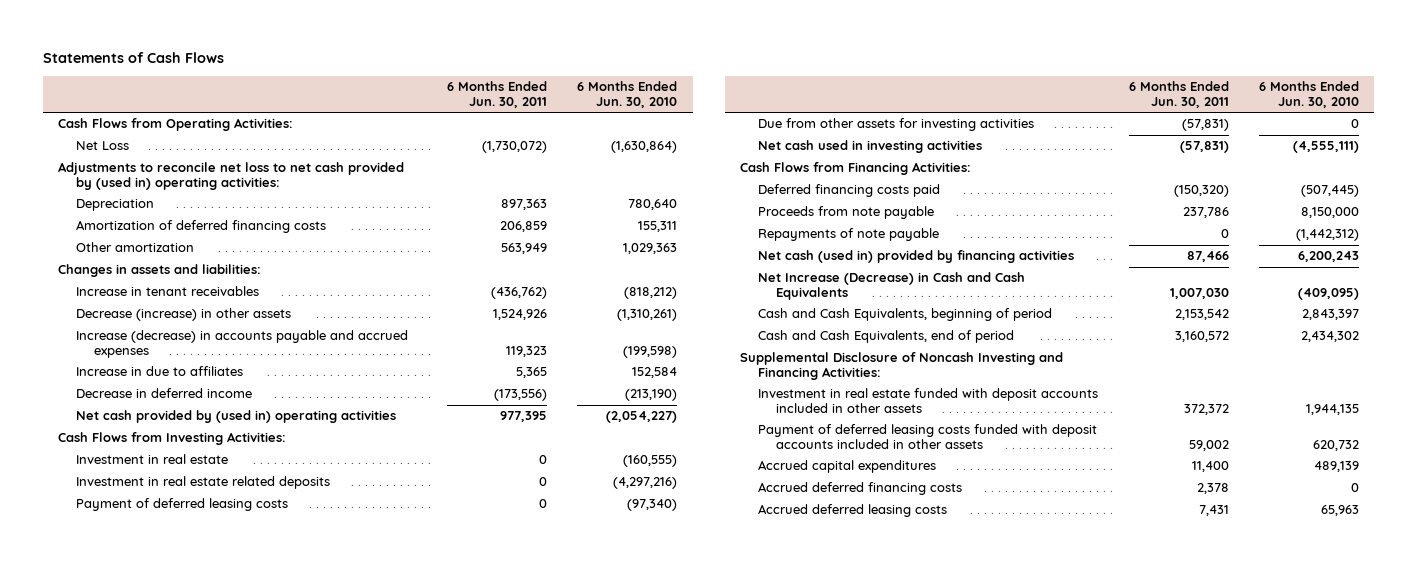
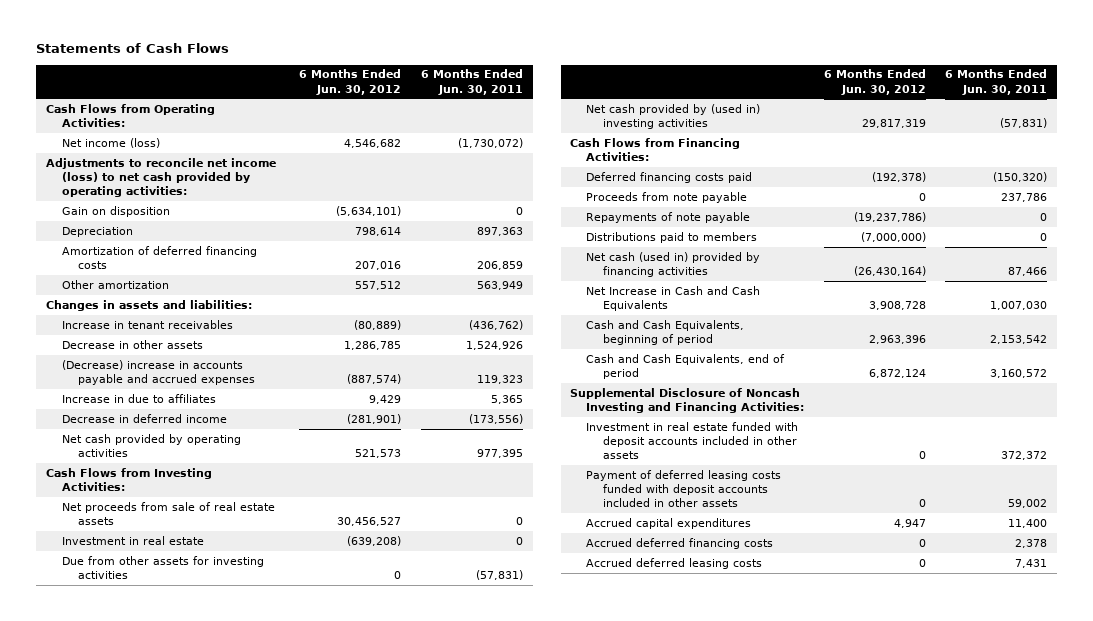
[577,80,678,108] 6 Months Ended Jun. 30, 2010 -> none
none -> [299,69,402,95] 6 Months Ended Jun. 30, 2012
[76,141,130,151] Net Loss -> [61,137,160,148] Net income (loss)
[58,162,405,191] Adjustments to reconcile net loss to net cash provided by (used in) operating activities: -> [45,157,276,197] Adjustments to reconcile net income (loss) to net cash provided by operating activities:
none -> [61,205,170,217] Gain on disposition
[76,308,292,322] Decrease (increase) in other assets -> [61,339,203,349] Decrease in other assets
[76,330,409,359] Increase (decrease) in accounts payable and accrued expenses -> [61,359,256,385] (Decrease) increase in accounts payable and accrued expenses
[76,410,397,424] Net cash provided by (used in) operating activities -> [61,433,241,457] Net cash provided by operating activities
none -> [61,501,275,525] Net proceeds from sale of real estate assets
[76,476,331,490] Investment in real estate related deposits -> none
[76,498,289,512] Payment of deferred leasing costs -> none
[757,140,982,154] Net cash used in investing activities -> [586,103,761,129] Net cash provided by (used in) investing activities
none -> [586,231,758,243] Distributions paid to members
[757,272,1025,301] Net Increase (Decrease) in Cash and Cash Equivalents -> [586,285,761,311] Net Increase in Cash and Cash Equivalents

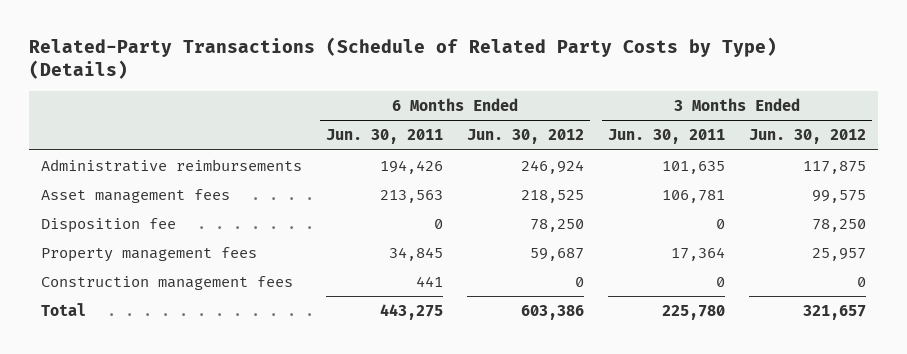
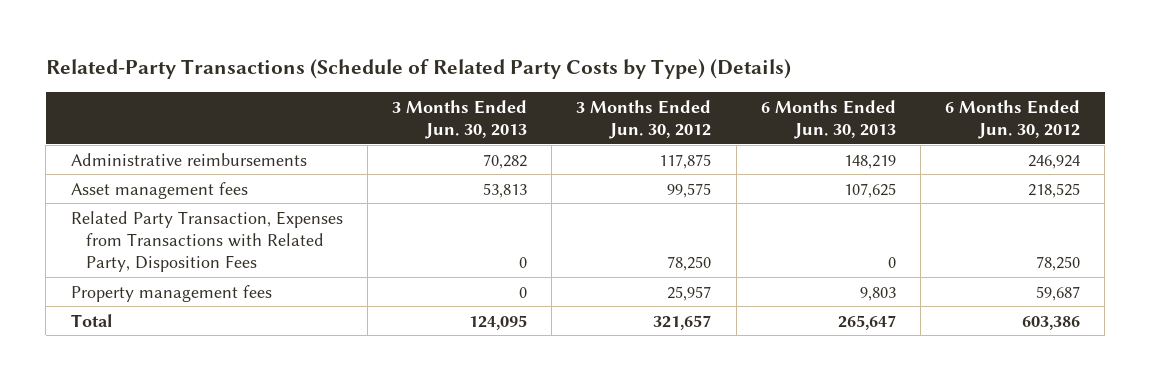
[326,129,444,145] Jun. 30, 2011 -> none
[608,129,726,145] Jun. 30, 2011 -> none
none -> [392,99,528,140] 3 Months Ended Jun. 30, 2013
none -> [760,99,896,140] 6 Months Ended Jun. 30, 2013
[41,217,177,233] Disposition fee -> [70,210,343,273] Related Party Transaction, Expenses from Transactions with Related Party, Disposition Fees
[41,275,294,290] Construction management fees -> none

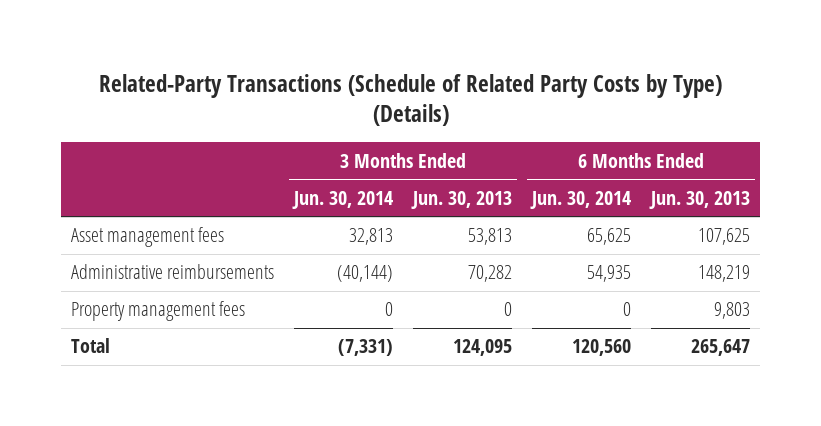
[576,99,712,140] 3 Months Ended Jun. 30, 2012 -> none
[945,99,1081,140] 6 Months Ended Jun. 30, 2012 -> none
none -> [292,190,394,209] Jun. 30, 2014
none -> [530,190,632,209] Jun. 30, 2014
[70,210,343,273] Related Party Transaction, Expenses from Transactions with Related Party, Disposition Fees -> none
[70,152,307,166] Administrative reimbursements -> [71,264,275,280] Administrative reimbursements

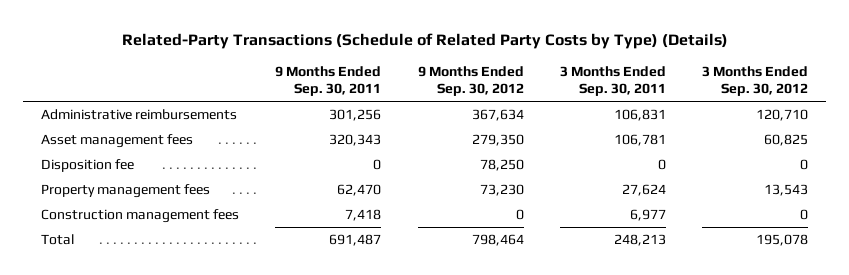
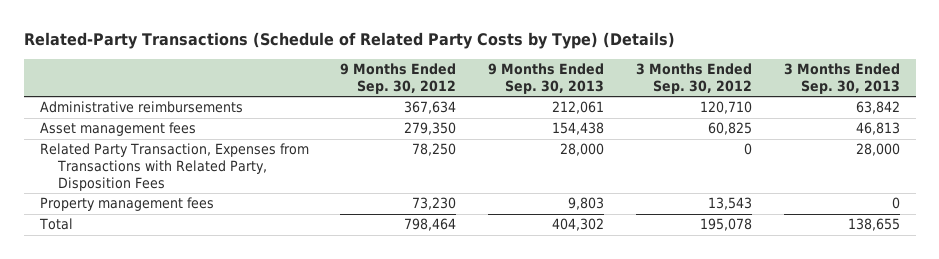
[275,66,382,97] 9 Months Ended Sep. 30, 2011 -> none
[559,66,666,97] 3 Months Ended Sep. 30, 2011 -> none
none -> [488,63,605,95] 9 Months Ended Sep. 30, 2013
none -> [783,63,900,95] 3 Months Ended Sep. 30, 2013
[41,159,135,173] Disposition fee -> [39,143,309,191] Related Party Transaction, Expenses from Transactions with Related Party, Disposition Fees
[41,209,240,224] Construction management fees -> none

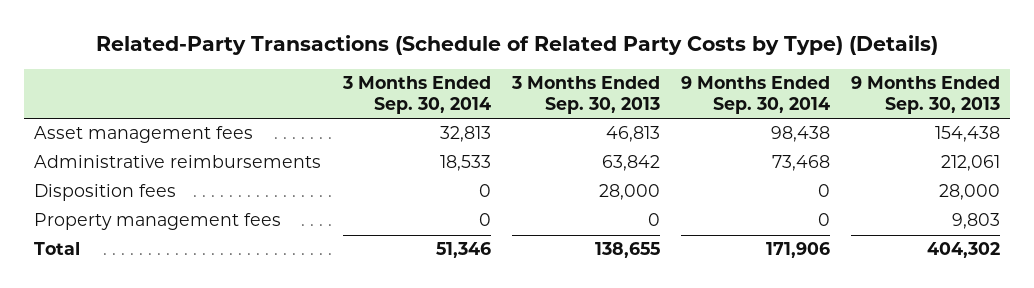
[340,63,457,95] 9 Months Ended Sep. 30, 2012 -> none
[636,63,753,95] 3 Months Ended Sep. 30, 2012 -> none
none -> [341,76,491,115] 3 Months Ended Sep. 30, 2014
none -> [680,76,830,115] 9 Months Ended Sep. 30, 2014
[39,101,243,114] Administrative reimbursements -> [34,155,322,169] Administrative reimbursements
[39,143,309,191] Related Party Transaction, Expenses from Transactions with Related Party, Disposition Fees -> [34,184,177,202] Disposition fees

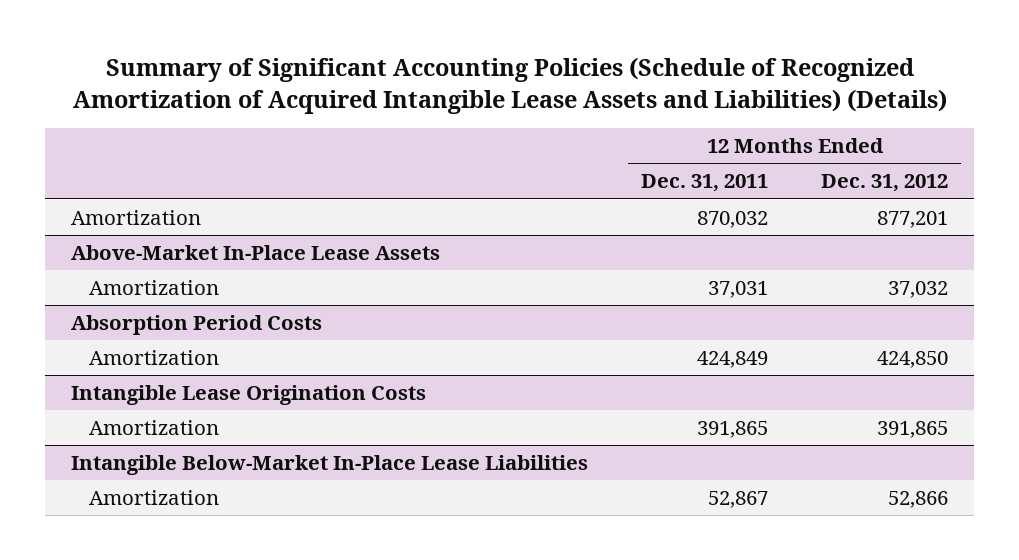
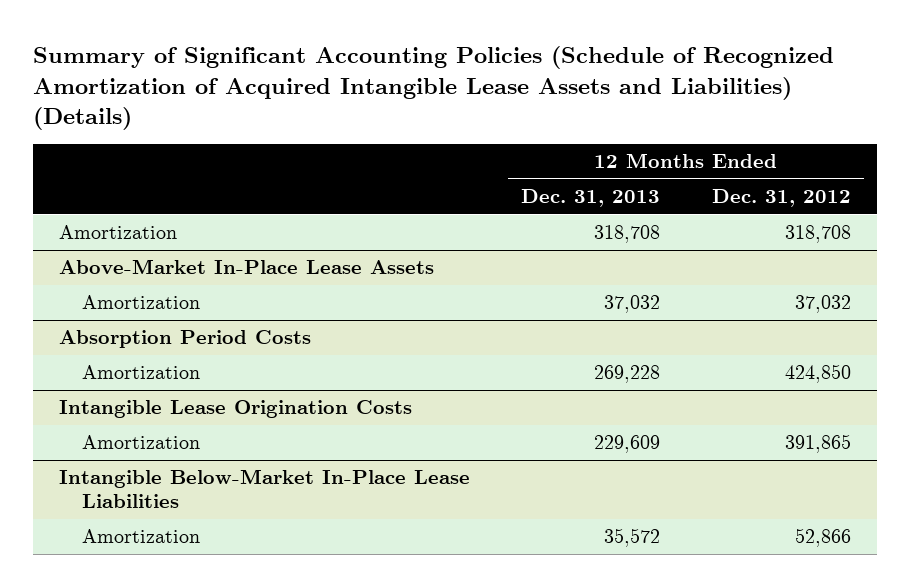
[641,174,769,193] Dec. 31, 2011 -> none
none -> [521,189,661,208] Dec. 31, 2013
[876,210,948,228] 877,201 -> [785,225,852,244] 318,708

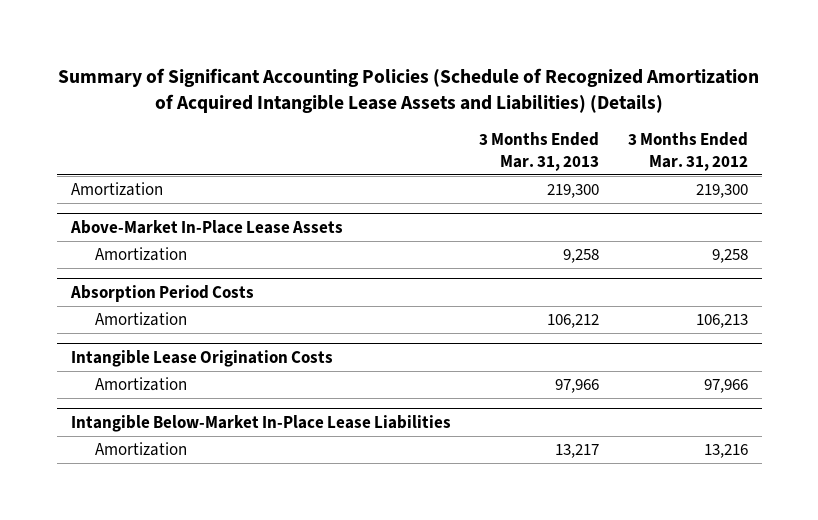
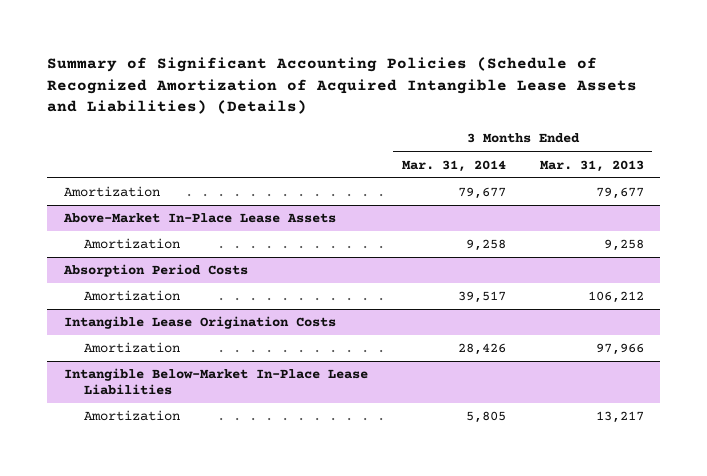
[627,131,748,171] 3 Months Ended Mar. 31, 2012 -> none
none -> [401,159,506,172] Mar. 31, 2014
[547,184,600,199] 219,300 -> [595,187,644,200] 79,677

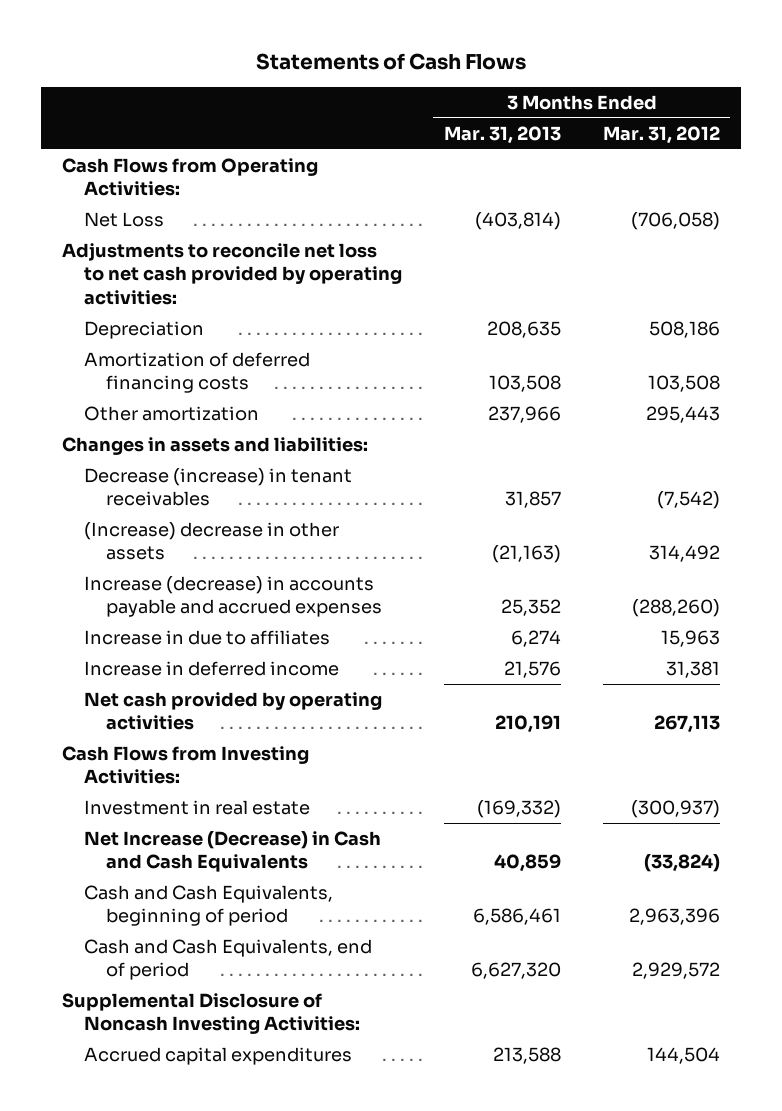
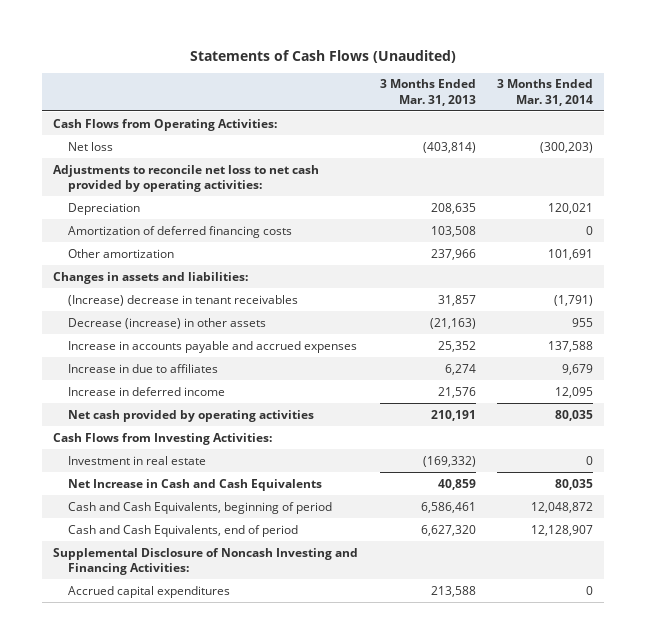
[256,53,527,71] Statements of Cash Flows -> [190,49,457,63] Statements of Cash Flows (Unaudited)
[602,125,720,144] Mar. 31, 2012 -> none
none -> [497,79,594,106] 3 Months Ended Mar. 31, 2014
[83,212,164,228] Net Loss -> [68,141,114,151] Net loss
[83,468,352,507] Decrease (increase) in tenant receivables -> [68,294,299,306] (Increase) decrease in tenant receivables
[83,522,339,561] (Increase) decrease in other assets -> [68,317,267,329] Decrease (increase) in other assets
[83,576,382,618] Increase (decrease) in accounts payable and accrued expenses -> [68,340,358,353] Increase in accounts payable and accrued expenses
[83,831,381,873] Net Increase (Decrease) in Cash and Cash Equivalents -> [68,478,323,491] Net Increase in Cash and Cash Equivalents
[62,993,360,1035] Supplemental Disclosure of Noncash Investing Activities: -> [52,547,358,576] Supplemental Disclosure of Noncash Investing and Financing Activities:

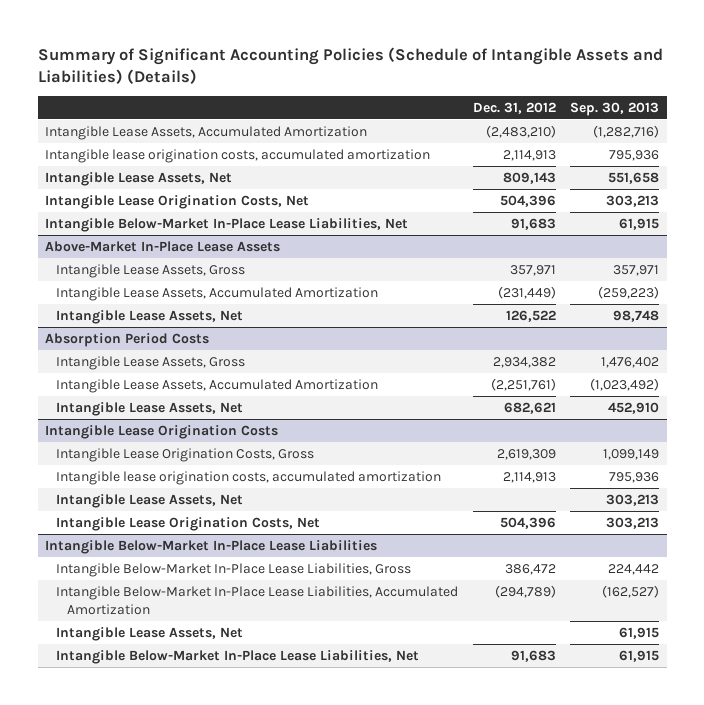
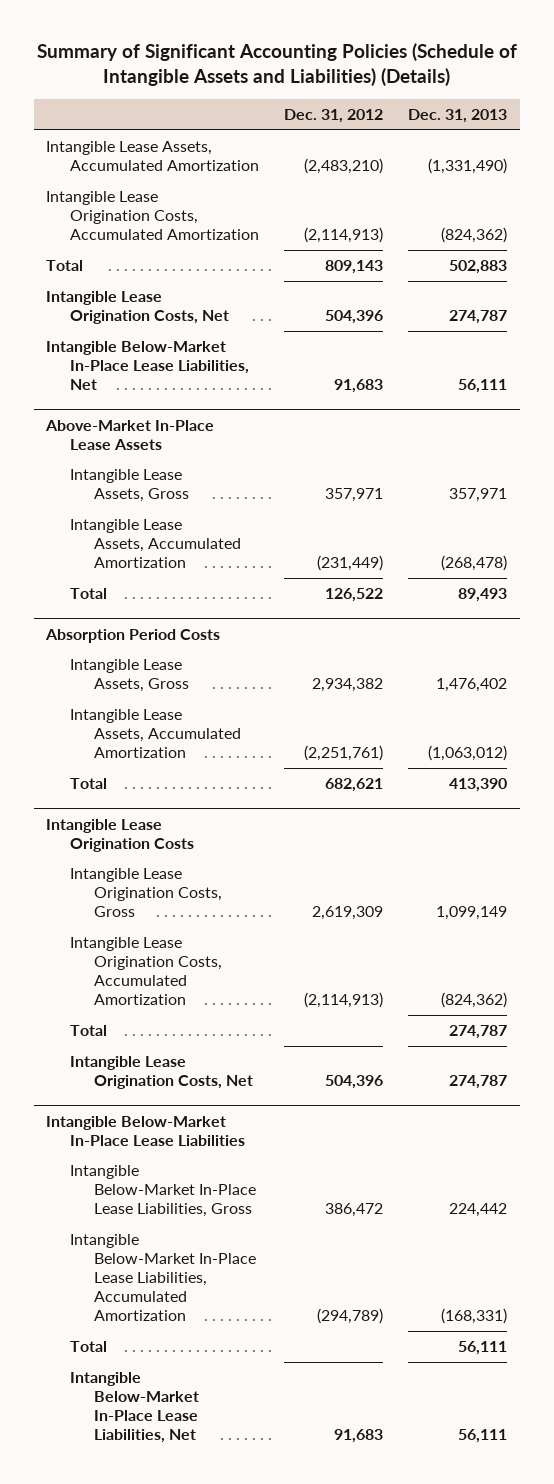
[570,101,660,116] Sep. 30, 2013 -> none
none -> [408,108,508,123] Dec. 31, 2013
[45,149,431,164] Intangible lease origination costs, accumulated amortization -> [46,191,260,241] Intangible Lease Origination Costs, Accumulated Amortization
[502,150,556,162] 2,114,913 -> [304,227,384,244] (2,114,913)
[45,172,233,187] Intangible Lease Assets, Net -> [46,260,84,272] Total
[55,310,243,325] Intangible Lease Assets, Net -> [70,588,108,600] Total
[55,402,243,417] Intangible Lease Assets, Net -> [70,778,108,790] Total
[55,471,441,486] Intangible lease origination costs, accumulated amortization -> [70,937,222,1006] Intangible Lease Origination Costs, Accumulated Amortization
[502,472,556,484] 2,114,913 -> [304,992,384,1009] (2,114,913)
[55,494,243,509] Intangible Lease Assets, Net -> [70,1025,108,1037] Total
[55,627,243,642] Intangible Lease Assets, Net -> [70,1341,108,1353] Total

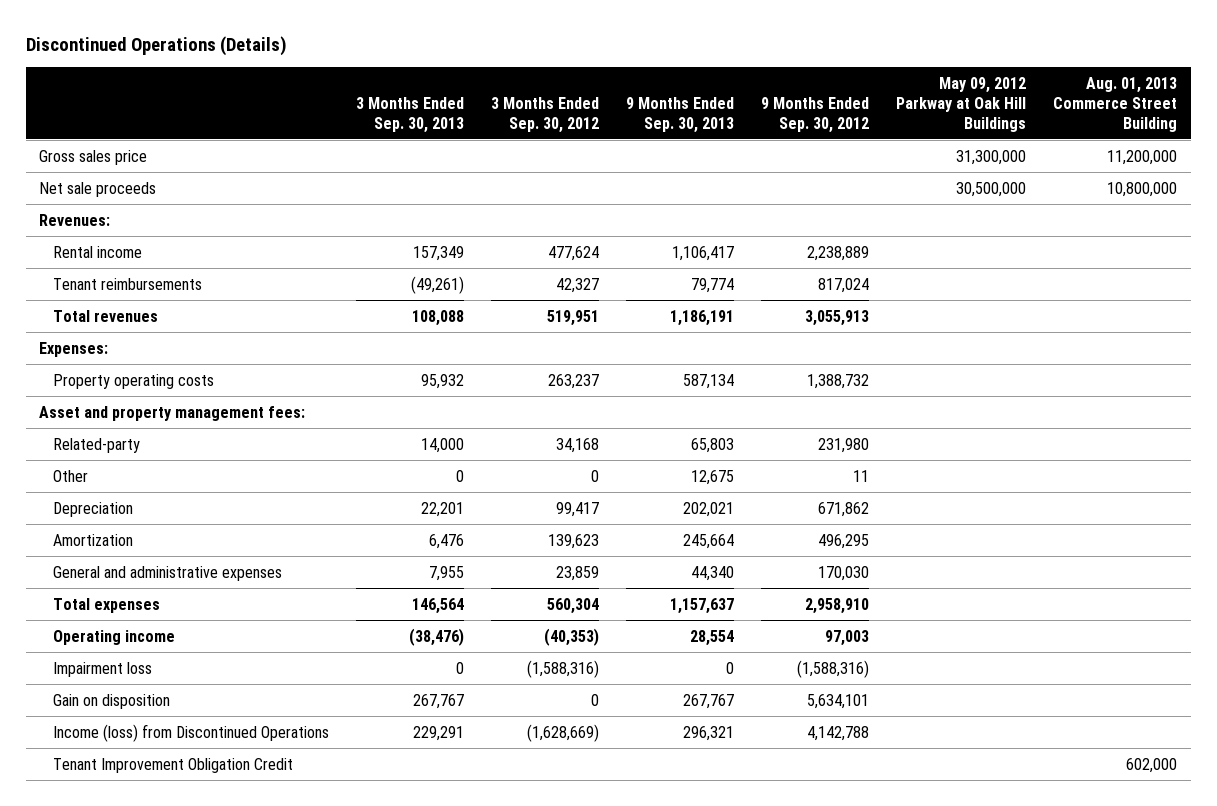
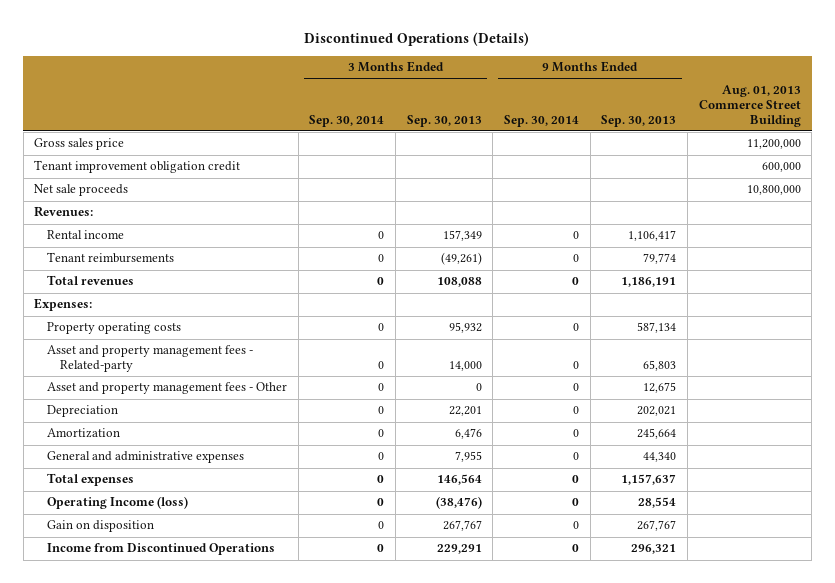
[491,96,600,133] 3 Months Ended Sep. 30, 2012 -> none
[761,96,870,133] 9 Months Ended Sep. 30, 2012 -> none
[896,76,1027,132] May 09, 2012 Parkway at Oak Hill Buildings -> none
none -> [309,114,385,127] Sep. 30, 2014
none -> [504,114,580,127] Sep. 30, 2014
none -> [34,160,241,174] Tenant improvement obligation credit
[39,405,306,421] Asset and property management fees: -> none
[52,437,140,453] Related-party -> [47,345,254,373] Asset and property management fees - Related-party
[52,469,88,482] Other -> [47,382,288,395] Asset and property management fees - Other
[52,661,152,677] Impairment loss -> none
[52,629,175,645] Operating income -> [47,496,189,510] Operating Income (loss)
[52,757,293,773] Tenant Improvement Obligation Credit -> none
[52,723,329,742] Income (loss) from Discontinued Operations -> [47,543,276,556] Income from Discontinued Operations

